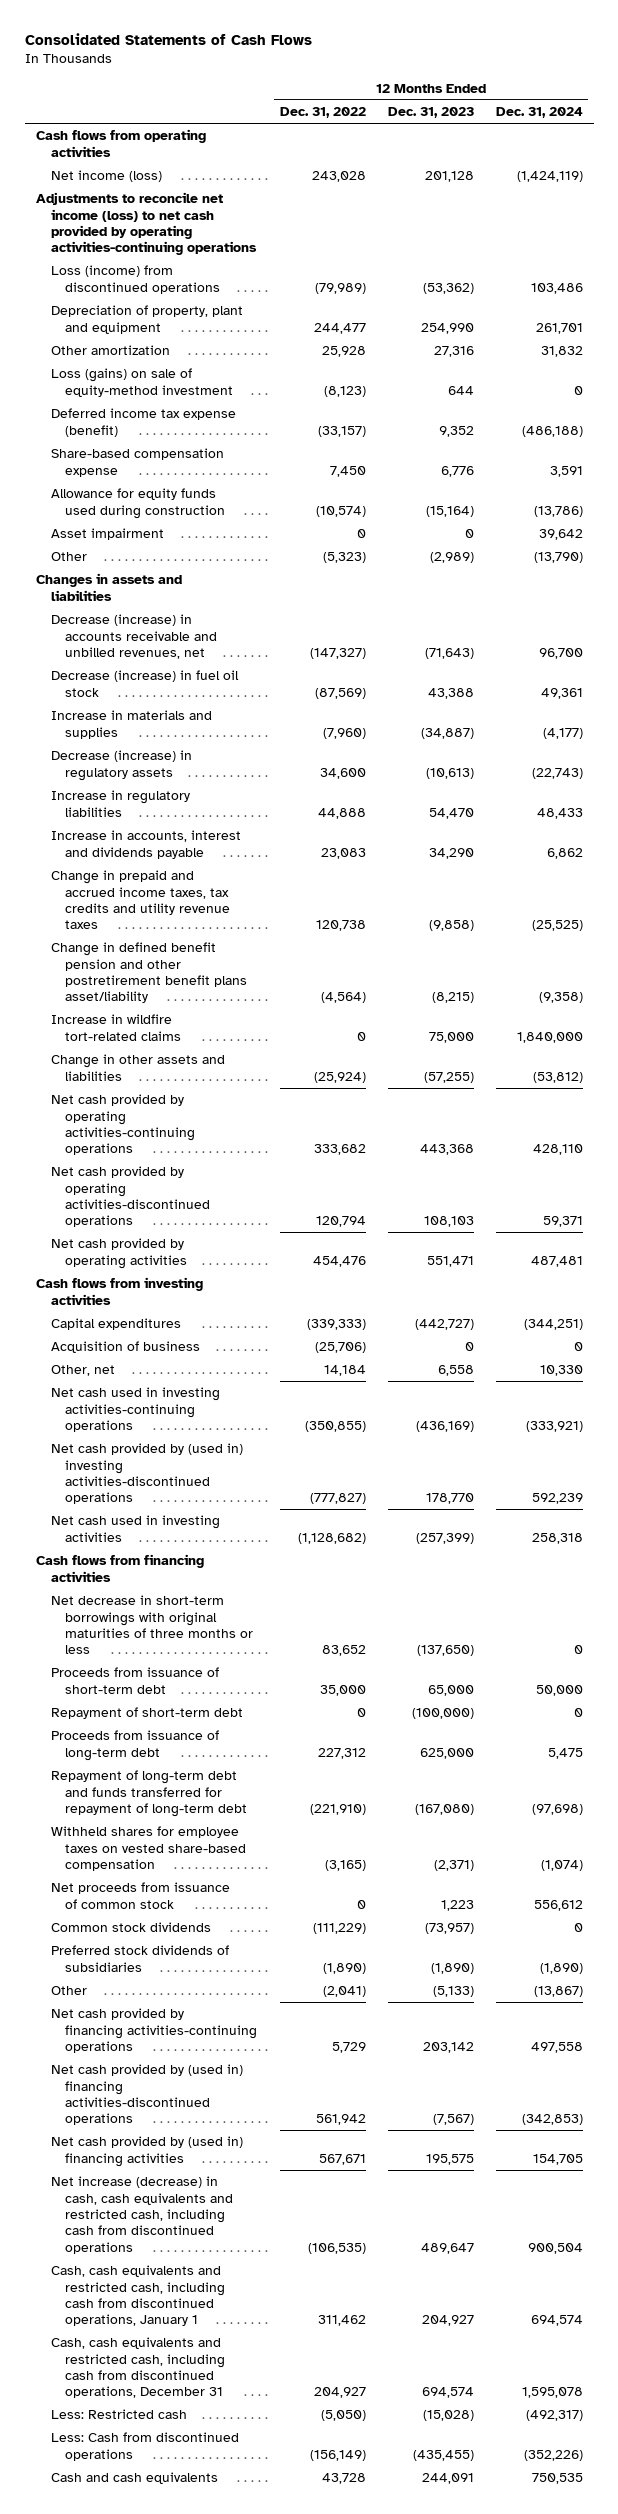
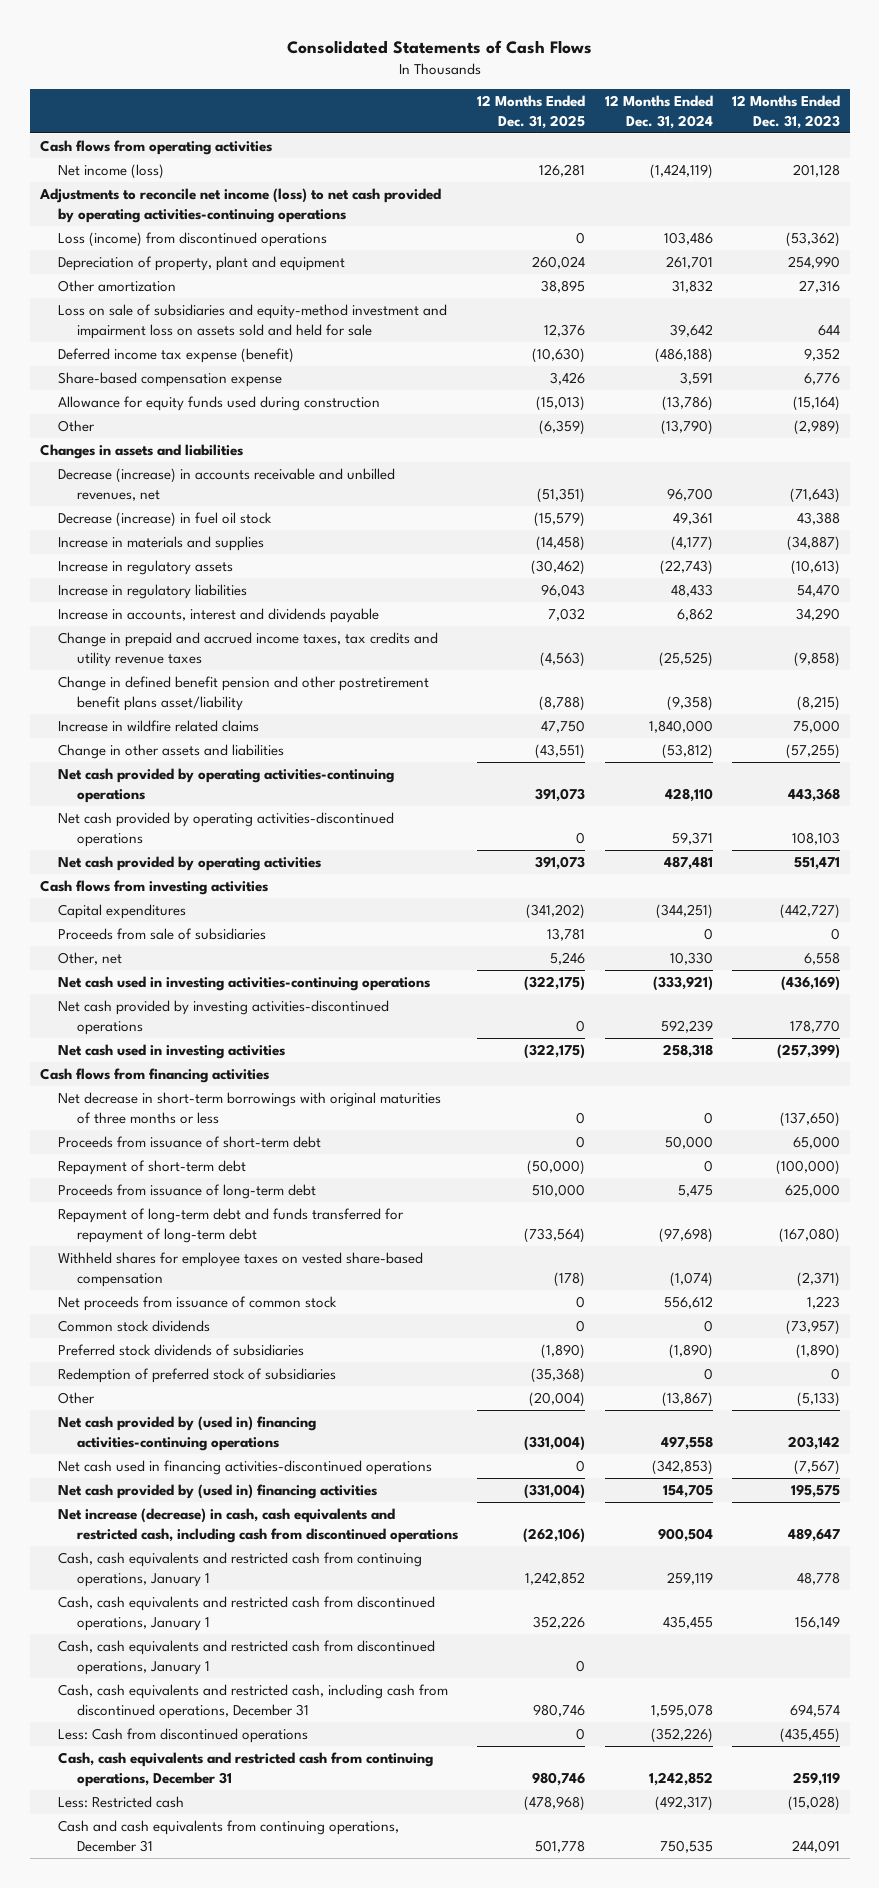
[279,106,366,118] Dec. 31, 2022 -> none
none -> [477,95,586,129] 12 Months Ended Dec. 31, 2025
[50,368,234,397] Loss (gains) on sale of equity-method investment -> none
none -> [58,304,448,339] Loss on sale of subsidiaries and equity-method investment and impairment loss on assets sold and held for sale
[50,528,164,541] Asset impairment -> none
[50,750,192,781] Decrease (increase) in regulatory assets -> [58,560,234,576] Increase in regulatory assets
[50,1014,182,1041] Increase in wildfire tort-related claims -> [58,720,260,733] Increase in wildfire related claims
[50,1341,200,1354] Acquisition of business -> none
none -> [58,928,267,941] Proceeds from sale of subsidiaries
[50,1443,243,1505] Net cash provided by (used in) investing activities-discontinued operations -> [58,1000,390,1035] Net cash provided by investing activities-discontinued operations
none -> [58,1368,337,1384] Redemption of preferred stock of subsidiaries
[50,2008,258,2053] Net cash provided by financing activities-continuing operations -> [58,1416,317,1451] Net cash provided by (used in) financing activities-continuing operations
[50,2064,243,2126] Net cash provided by (used in) financing activities-discontinued operations -> [58,1460,433,1476] Net cash used in financing activities-discontinued operations
[50,2265,226,2327] Cash, cash equivalents and restricted cash, including cash from discontinued operations, January 1 -> [58,1552,423,1587] Cash, cash equivalents and restricted cash from continuing operations, January 1
[421,2315,474,2327] 204,927 -> [796,1571,840,1585] 48,778
[530,2315,583,2327] 694,574 -> [666,1571,713,1585] 259,119
none -> [58,1596,436,1631] Cash, cash equivalents and restricted cash from discontinued operations, January 1
none -> [58,1640,436,1675] Cash, cash equivalents and restricted cash from discontinued operations, January 1
none -> [58,1752,434,1787] Cash, cash equivalents and restricted cash from continuing operations, December 31
[50,2409,187,2420] Less: Restricted cash -> [58,1796,185,1809] Less: Restricted cash
[50,2472,218,2485] Cash and cash equivalents -> [58,1820,400,1852] Cash and cash equivalents from continuing operations, December 31

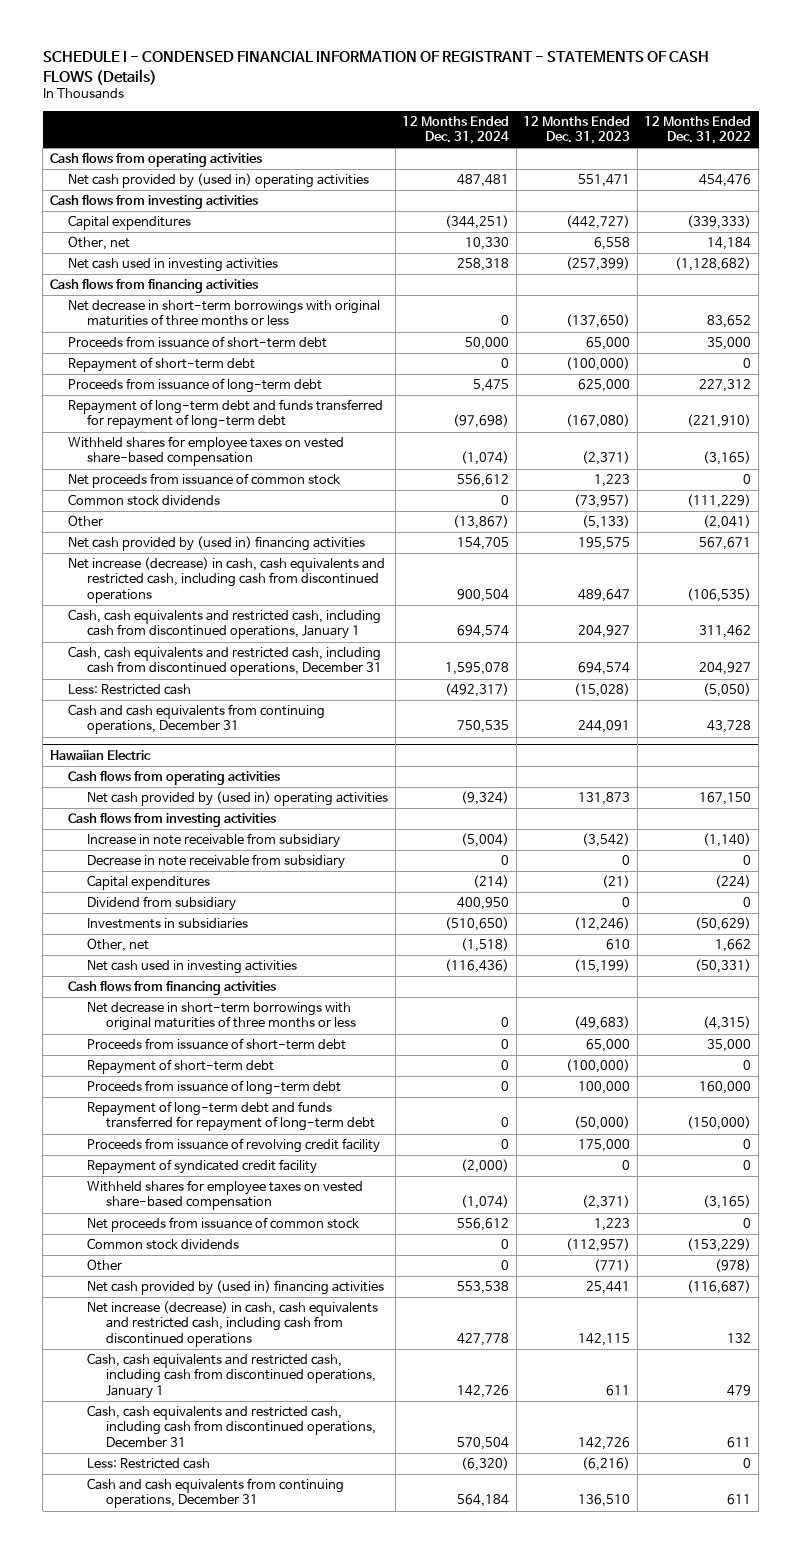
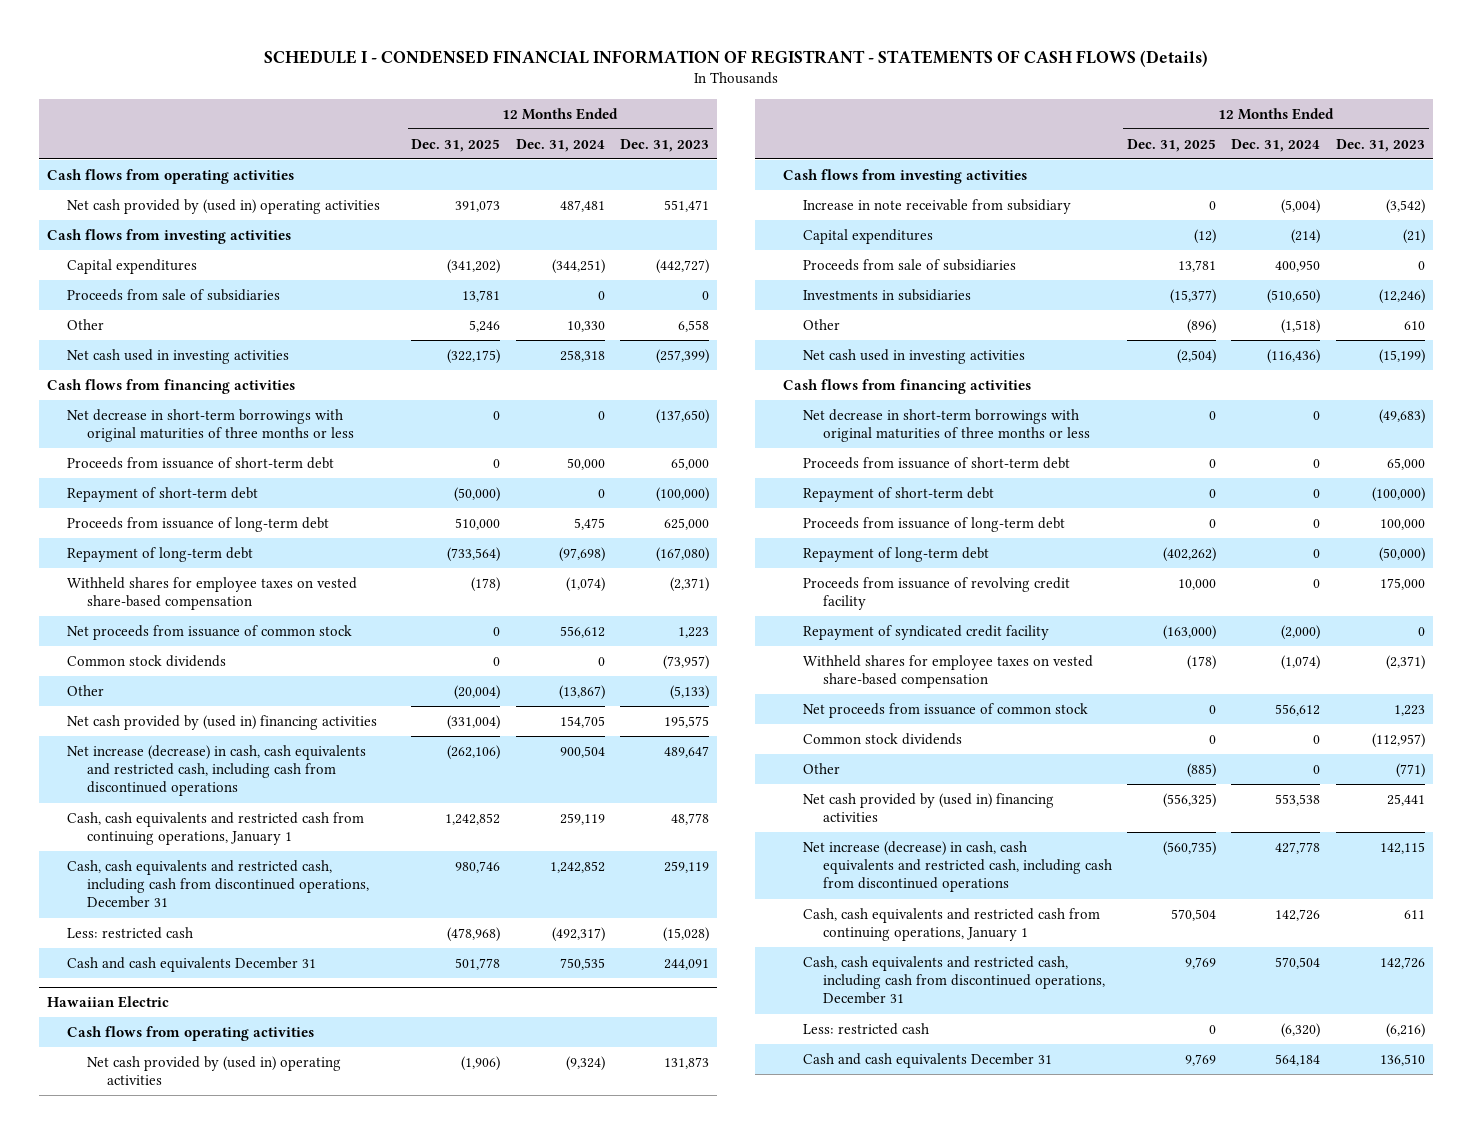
[644,115,752,145] 12 Months Ended Dec. 31, 2022 -> none
none -> [411,138,501,152] Dec. 31, 2025
none -> [67,289,281,302] Proceeds from sale of subsidiaries
[68,236,131,251] Other, net -> [67,319,105,331] Other
[68,399,384,430] Repayment of long-term debt and funds transferred for repayment of long-term debt -> [67,547,254,563] Repayment of long-term debt
[68,609,382,640] Cash, cash equivalents and restricted cash, including cash from discontinued operations, January 1 -> [67,812,365,846] Cash, cash equivalents and restricted cash from continuing operations, January 1
[457,625,510,639] 694,574 -> [559,813,605,826] 259,119
[578,625,631,639] 204,927 -> [671,813,710,826] 48,778
[445,662,510,676] 1,595,078 -> [549,861,605,874] 1,242,852
[578,662,631,676] 694,574 -> [664,861,710,874] 259,119
[68,684,192,696] Less: Restricted cash -> [67,927,194,940] Less: restricted cash
[68,704,326,735] Cash and cash equivalents from continuing operations, December 31 -> [67,957,317,973] Cash and cash equivalents December 31
[87,854,346,870] Decrease in note receivable from subsidiary -> none
[87,896,237,912] Dividend from subsidiary -> [802,259,1016,272] Proceeds from sale of subsidiaries
[87,938,150,953] Other, net -> [802,319,840,331] Other
[87,1101,375,1132] Repayment of long-term debt and funds transferred for repayment of long-term debt -> [802,547,989,563] Repayment of long-term debt
[87,1353,376,1399] Cash, cash equivalents and restricted cash, including cash from discontinued operations, January 1 -> [802,908,1100,942] Cash, cash equivalents and restricted cash from continuing operations, January 1
[87,1458,211,1470] Less: Restricted cash -> [802,1023,929,1036] Less: restricted cash
[87,1478,345,1509] Cash and cash equivalents from continuing operations, December 31 -> [802,1053,1052,1069] Cash and cash equivalents December 31

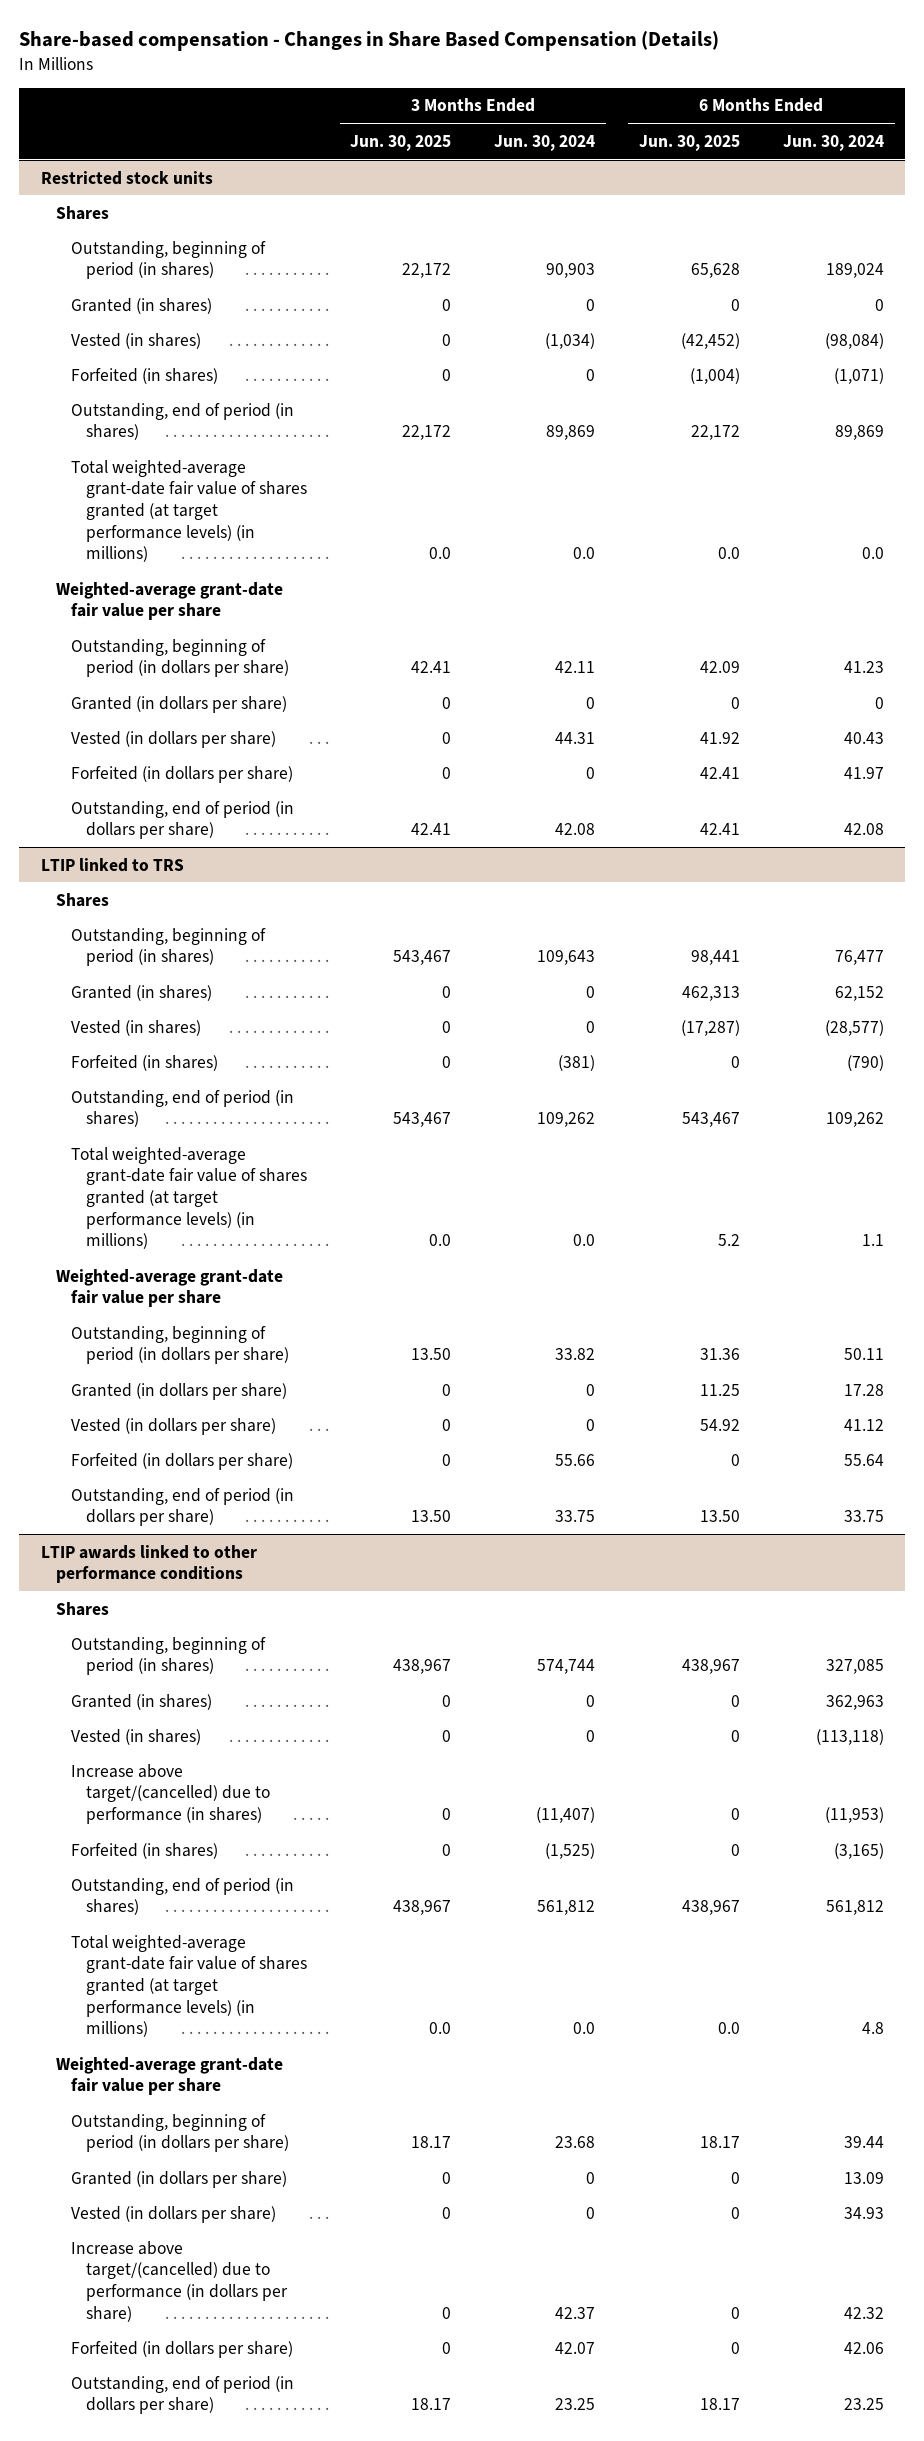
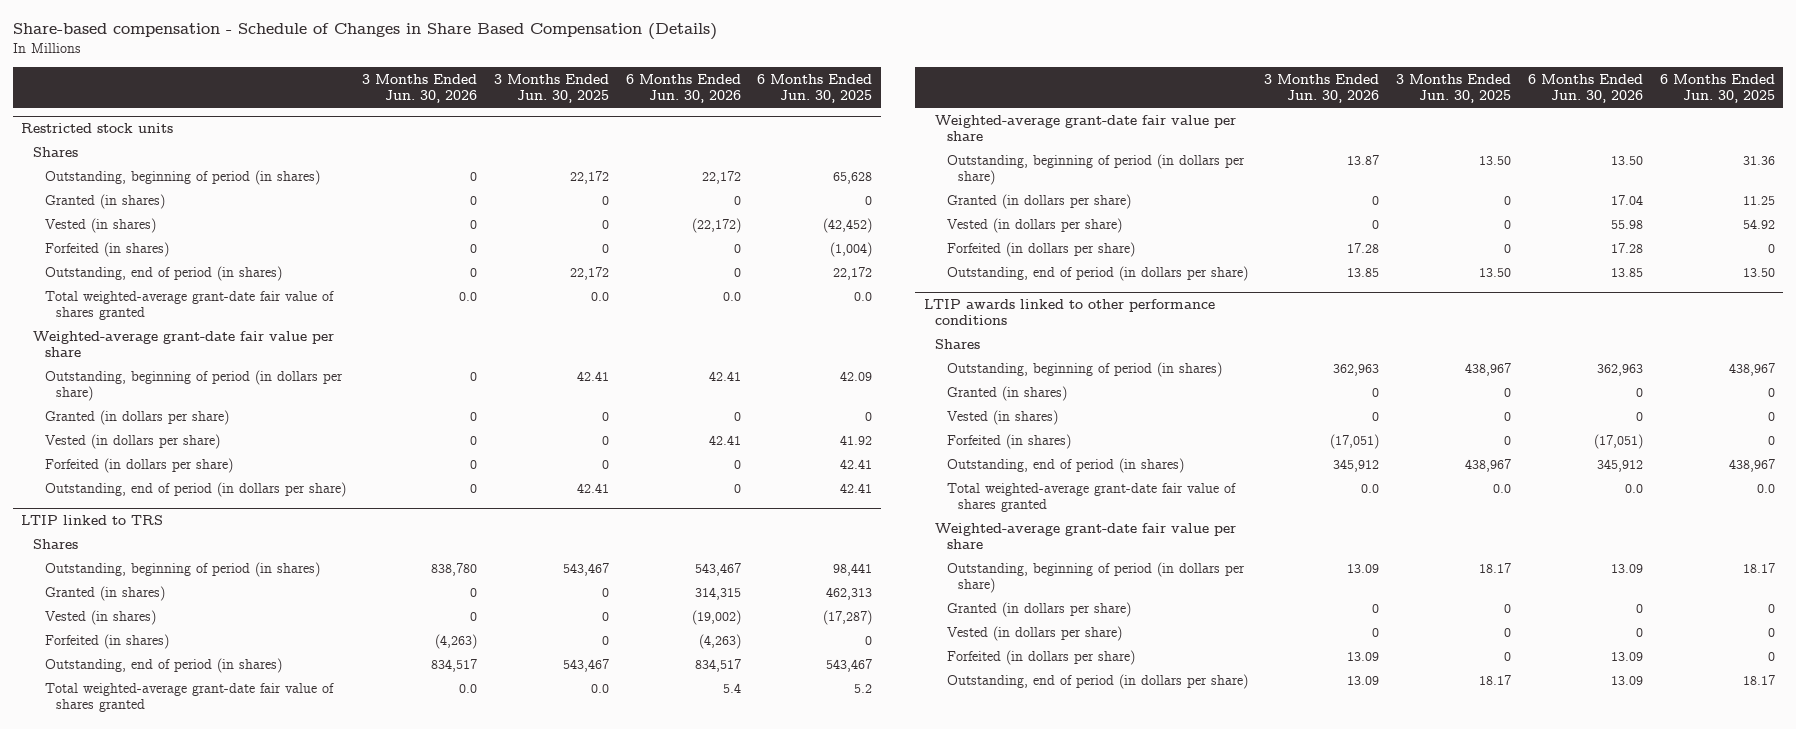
[19,31,720,52] Share-based compensation - Changes in Share Based Compensation (Details) -> [12,23,717,41] Share-based compensation - Schedule of Changes in Share Based Compensation (Details)
[494,134,596,151] Jun. 30, 2024 -> none
[782,134,884,151] Jun. 30, 2024 -> none
none -> [362,73,478,103] 3 Months Ended Jun. 30, 2026
none -> [625,73,741,103] 6 Months Ended Jun. 30, 2026
[70,459,308,563] Total weighted-average grant-date fair value of shares granted (at target performance levels) (in millions) -> [44,290,334,320] Total weighted-average grant-date fair value of shares granted
[70,1146,308,1250] Total weighted-average grant-date fair value of shares granted (at target performance levels) (in millions) -> [44,682,334,712] Total weighted-average grant-date fair value of shares granted
[70,1763,271,1824] Increase above target/(cancelled) due to performance (in shares) -> none
[70,1934,308,2038] Total weighted-average grant-date fair value of shares granted (at target performance levels) (in millions) -> [946,482,1236,512] Total weighted-average grant-date fair value of shares granted
[70,2240,289,2322] Increase above target/(cancelled) due to performance (in dollars per share) -> none

